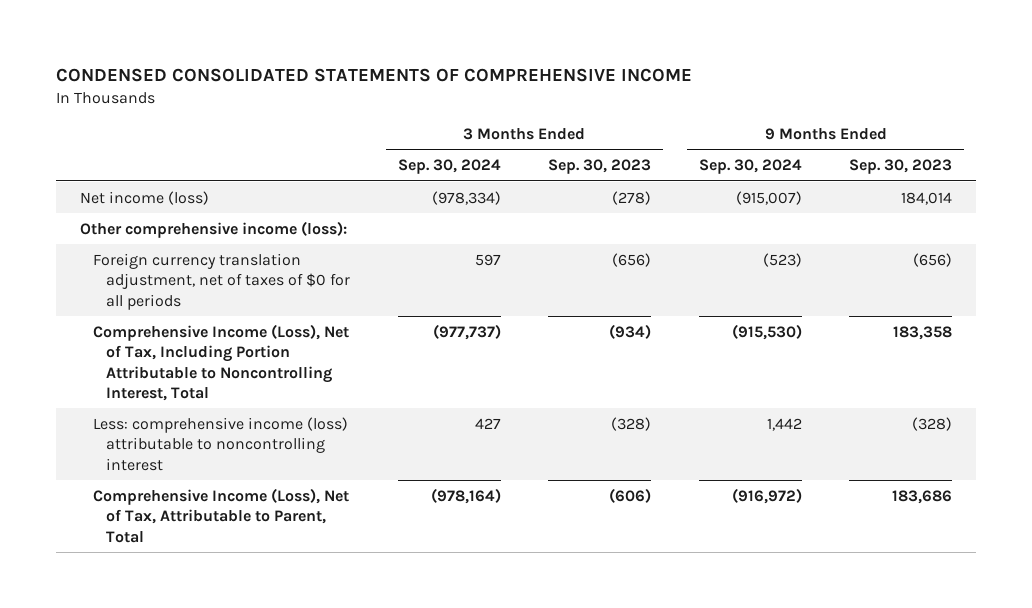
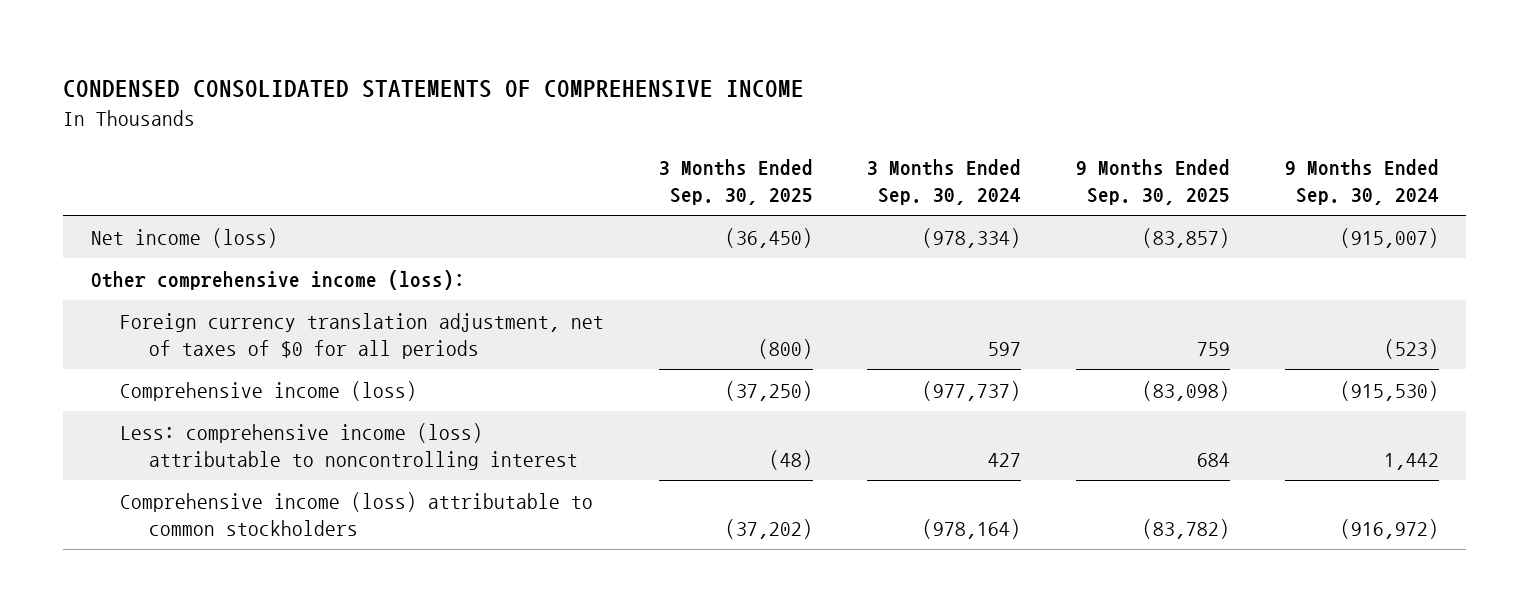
[548,159,652,175] Sep. 30, 2023 -> none
[849,159,953,175] Sep. 30, 2023 -> none
none -> [658,158,813,205] 3 Months Ended Sep. 30, 2025
none -> [1076,158,1231,205] 9 Months Ended Sep. 30, 2025
[92,323,349,401] Comprehensive Income (Loss), Net of Tax, Including Portion Attributable to Noncontrolling Interest, Total -> [119,380,417,401] Comprehensive income (loss)
[92,487,349,543] Comprehensive Income (Loss), Net of Tax, Attributable to Parent, Total -> [119,491,593,537] Comprehensive income (loss) attributable to common stockholders

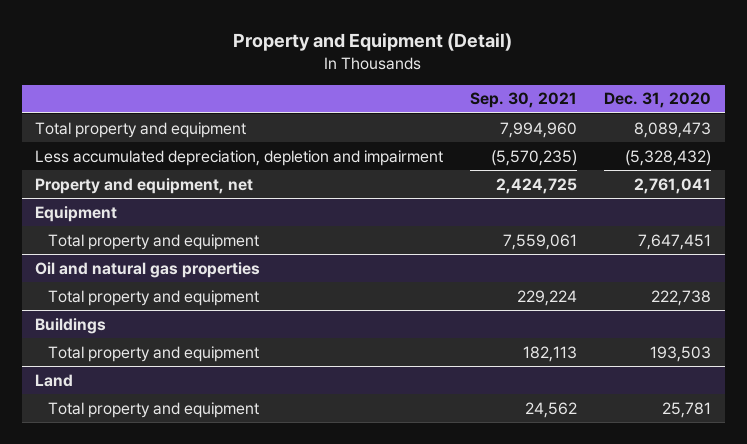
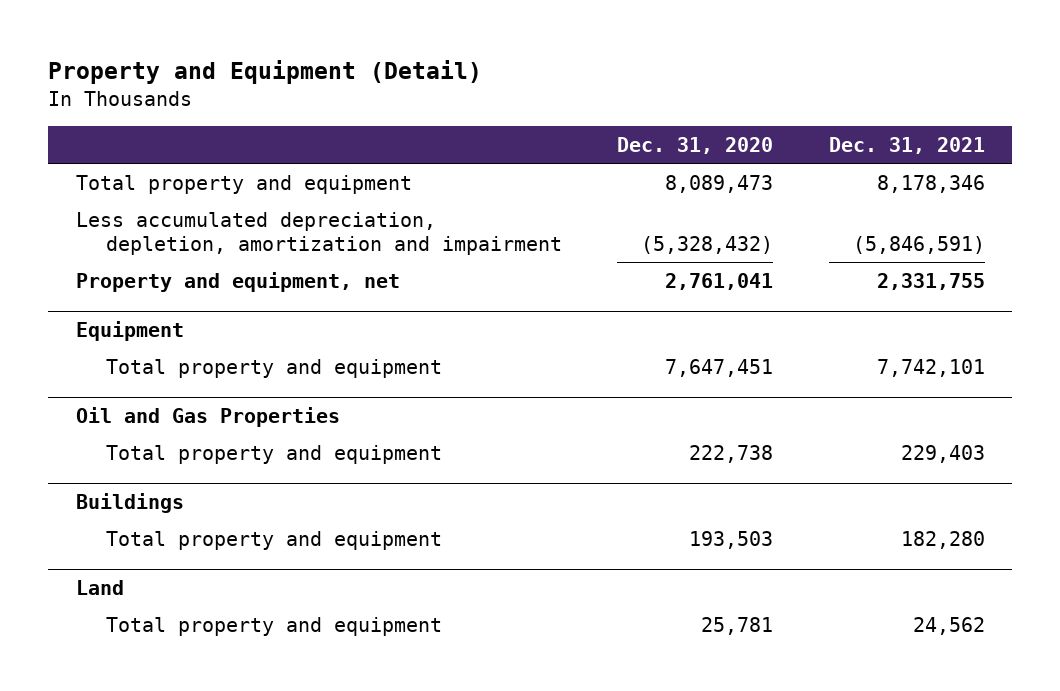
[470,92,578,109] Sep. 30, 2021 -> none
none -> [828,137,985,155] Dec. 31, 2021
[35,149,444,166] Less accumulated depreciation, depletion and impairment -> [75,211,563,255] Less accumulated depreciation, depletion, amortization and impairment
[35,261,261,278] Oil and natural gas properties -> [75,406,340,427] Oil and Gas Properties

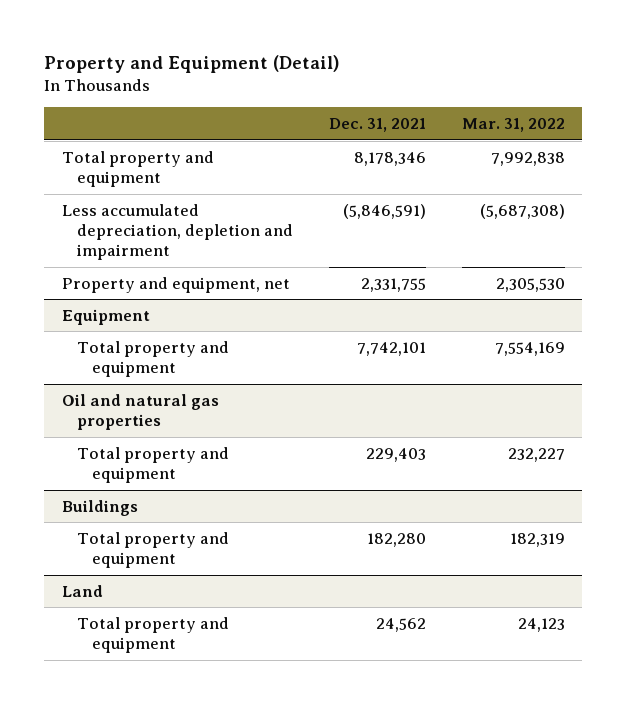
[617,137,774,155] Dec. 31, 2020 -> none
none -> [461,118,565,133] Mar. 31, 2022
[75,211,563,255] Less accumulated depreciation, depletion, amortization and impairment -> [61,203,294,261] Less accumulated depreciation, depletion and impairment
[75,406,340,427] Oil and Gas Properties -> [61,393,219,431] Oil and natural gas properties

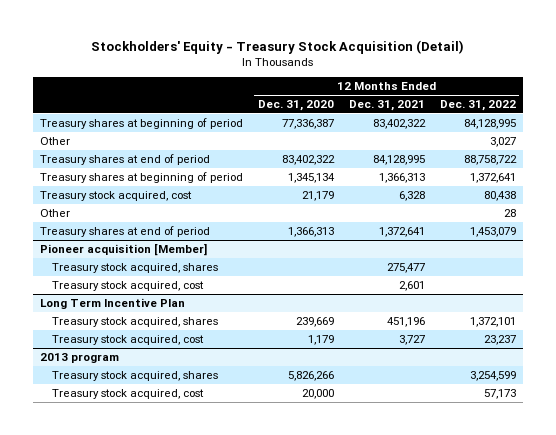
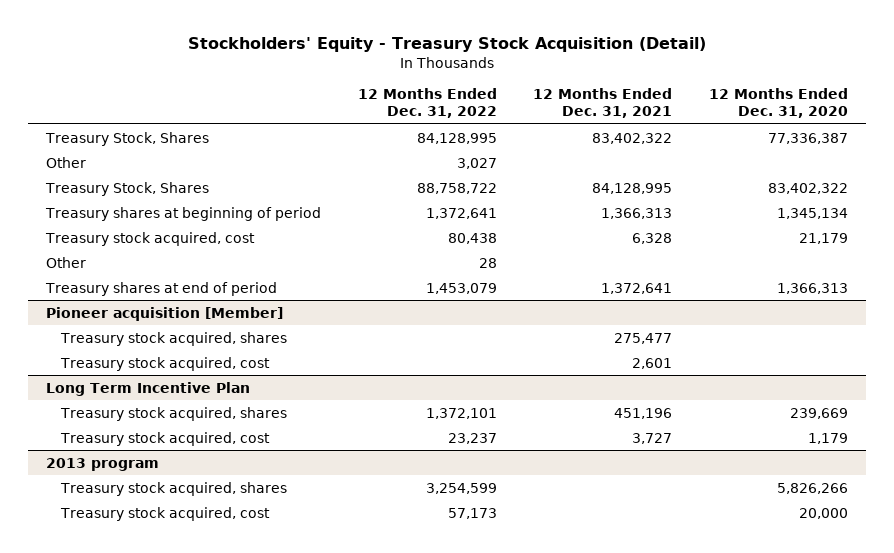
[40,117,244,129] Treasury shares at beginning of period -> [45,131,210,146] Treasury Stock, Shares
[40,153,211,165] Treasury shares at end of period -> [45,181,210,196] Treasury Stock, Shares

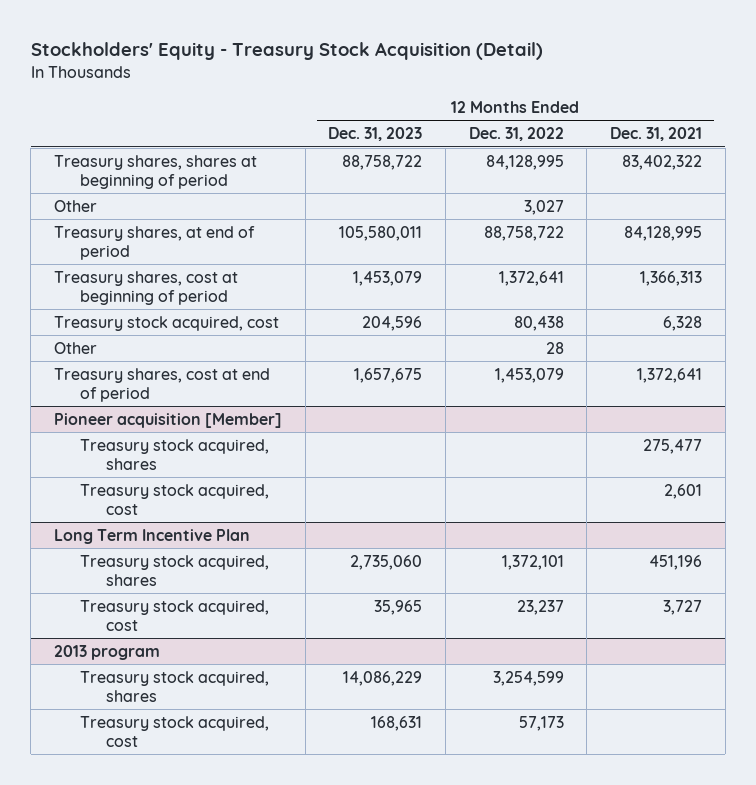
[708,88,848,119] 12 Months Ended Dec. 31, 2020 -> none
none -> [328,127,423,142] Dec. 31, 2023
[45,131,210,146] Treasury Stock, Shares -> [54,154,258,189] Treasury shares, shares at beginning of period
[45,181,210,196] Treasury Stock, Shares -> [54,225,256,260] Treasury shares, at end of period
[45,206,322,221] Treasury shares at beginning of period -> [54,270,239,305] Treasury shares, cost at beginning of period
[45,281,278,296] Treasury shares at end of period -> [54,367,271,402] Treasury shares, cost at end of period

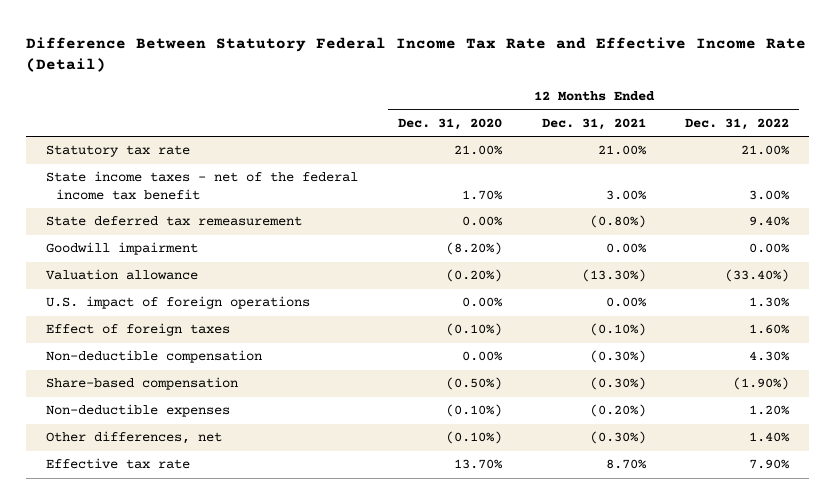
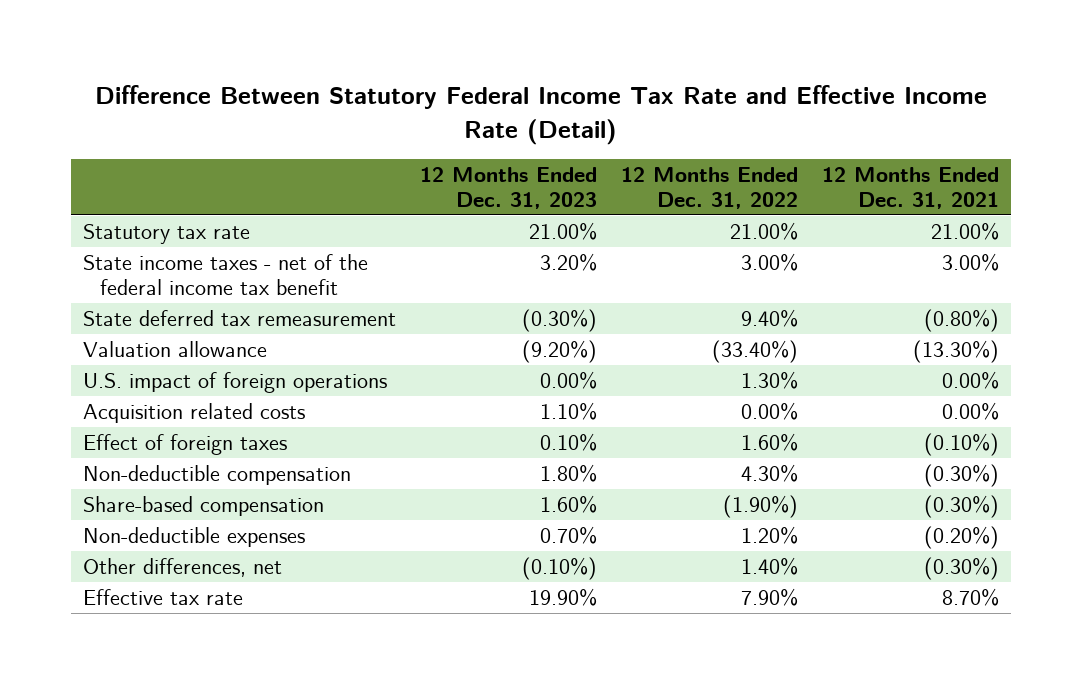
[397,117,502,130] Dec. 31, 2020 -> none
none -> [420,166,598,210] 12 Months Ended Dec. 31, 2023
[45,242,198,256] Goodwill impairment -> none
none -> [83,402,306,423] Acquisition related costs

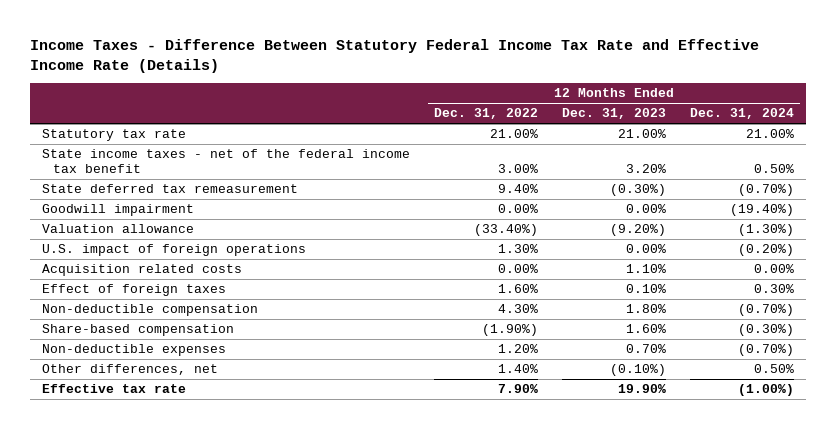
[95,85,988,145] Difference Between Statutory Federal Income Tax Rate and Effective Income Rate (Detail) -> [29,38,759,73] Income Taxes - Difference Between Statutory Federal Income Tax Rate and Effective Income Rate (Details)
[822,166,1000,210] 12 Months Ended Dec. 31, 2021 -> none
none -> [689,108,794,120] Dec. 31, 2024
none -> [41,204,194,217] Goodwill impairment

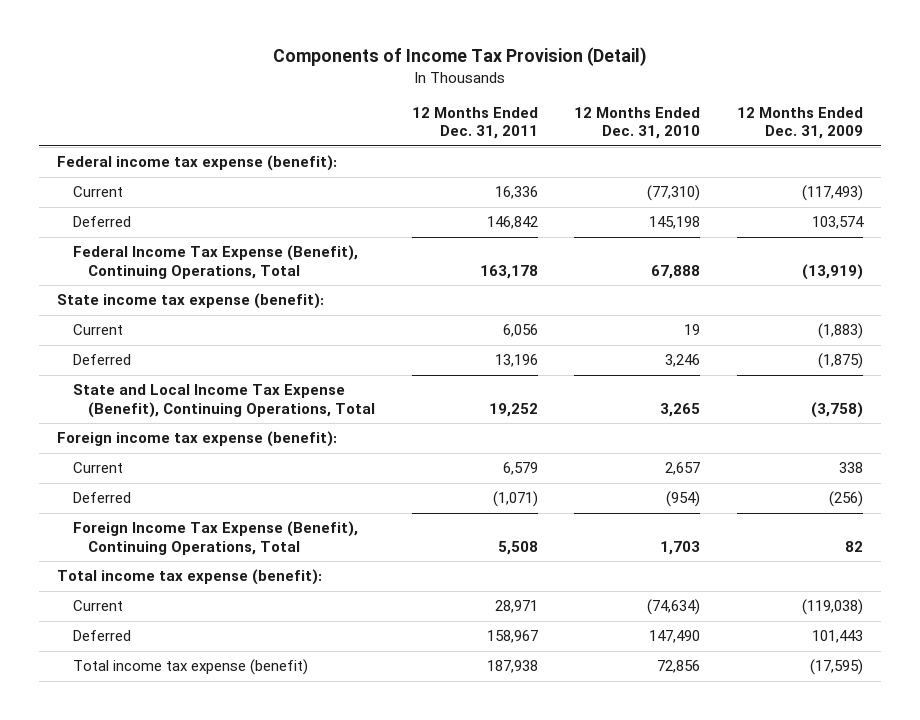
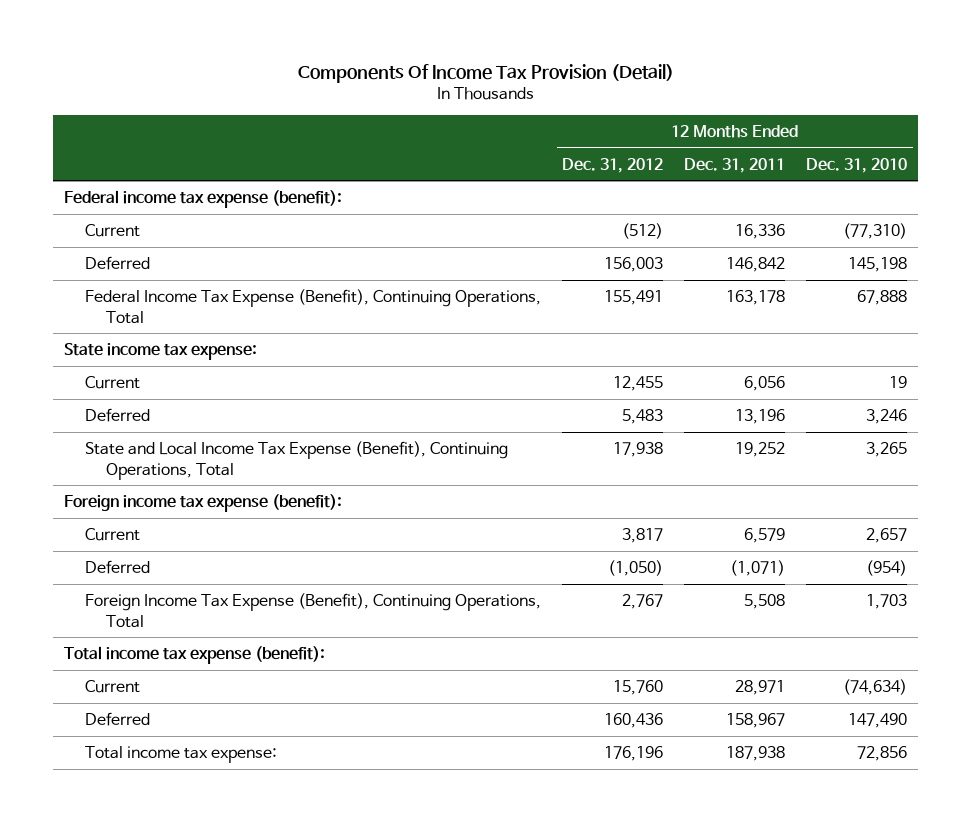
[273,47,648,67] Components of Income Tax Provision (Detail) -> [297,63,674,83] Components Of Income Tax Provision (Detail)
[737,106,864,140] 12 Months Ended Dec. 31, 2009 -> none
none -> [562,157,664,173] Dec. 31, 2012
[57,293,325,310] State income tax expense (benefit): -> [63,343,257,361] State income tax expense:
[72,659,308,676] Total income tax expense (benefit) -> [84,746,277,764] Total income tax expense:

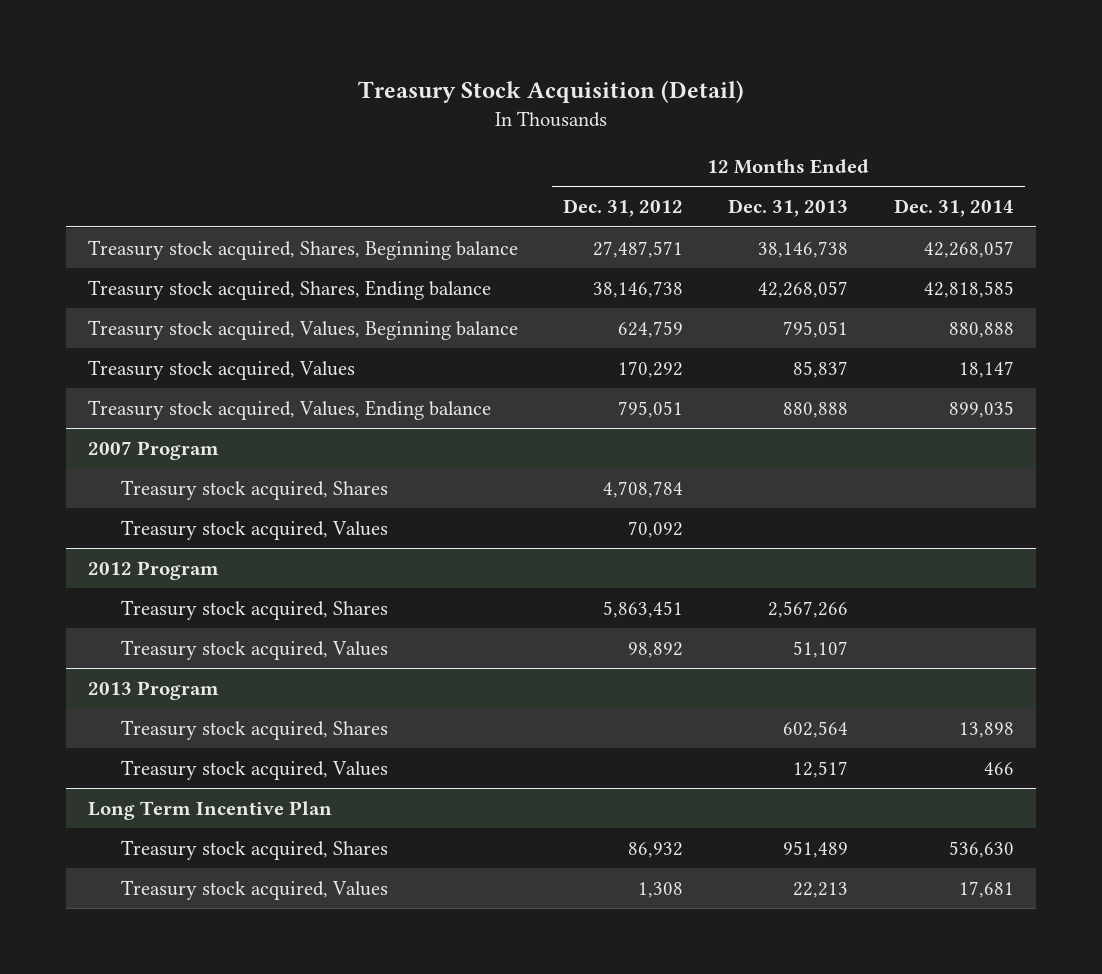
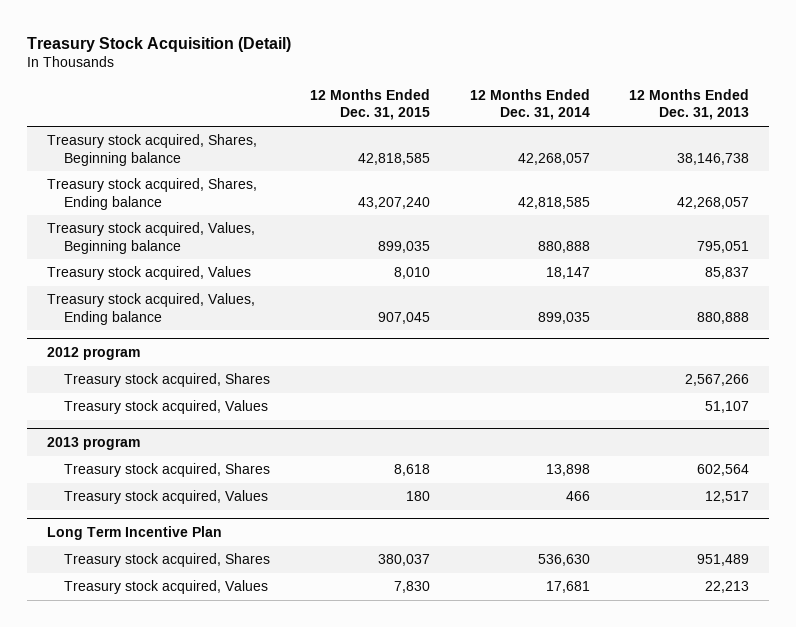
[563,199,684,218] Dec. 31, 2012 -> none
none -> [309,88,430,121] 12 Months Ended Dec. 31, 2015
[88,440,220,460] 2007 Program -> none
[120,479,388,500] Treasury stock acquired, Shares -> none
[120,519,388,540] Treasury stock acquired, Values -> none
[88,560,220,580] 2012 Program -> [46,347,140,361] 2012 program
[88,680,220,700] 2013 Program -> [46,437,140,451] 2013 program

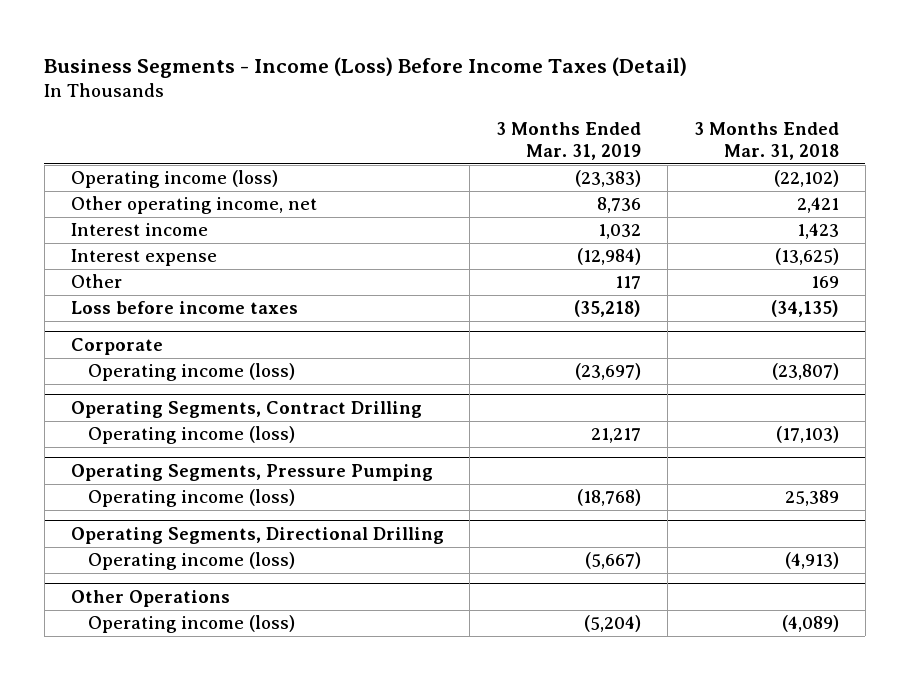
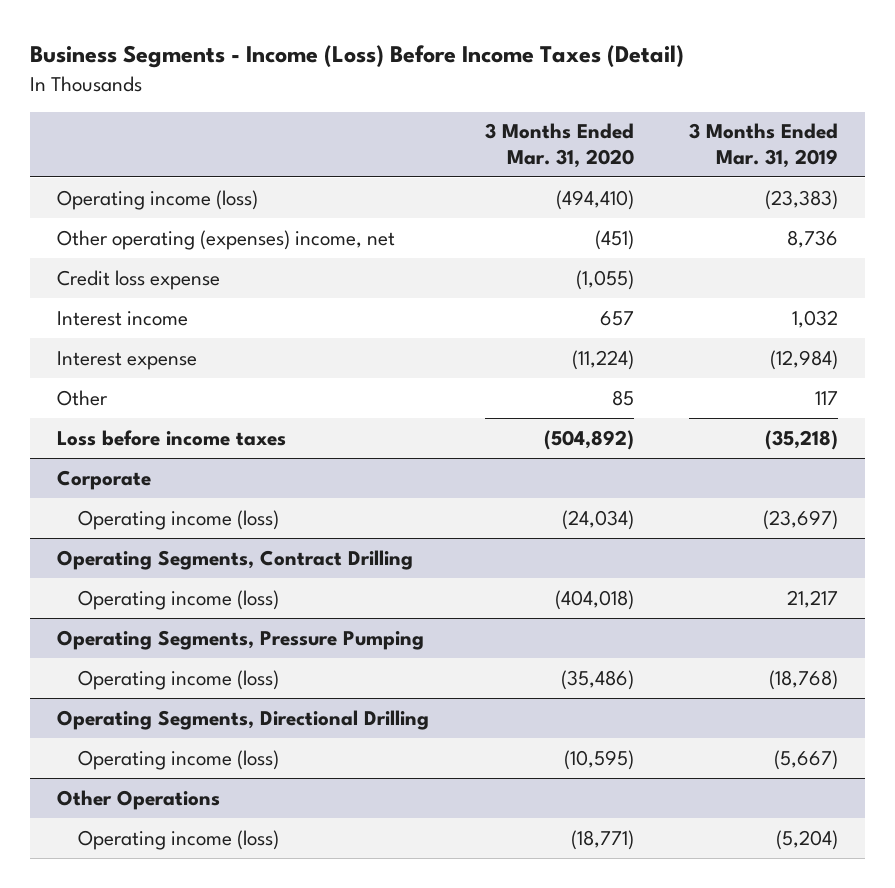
[694,122,840,161] 3 Months Ended Mar. 31, 2018 -> none
none -> [484,123,634,168] 3 Months Ended Mar. 31, 2020
[70,196,317,215] Other operating income, net -> [57,229,396,250] Other operating (expenses) income, net
none -> [57,269,221,290] Credit loss expense

